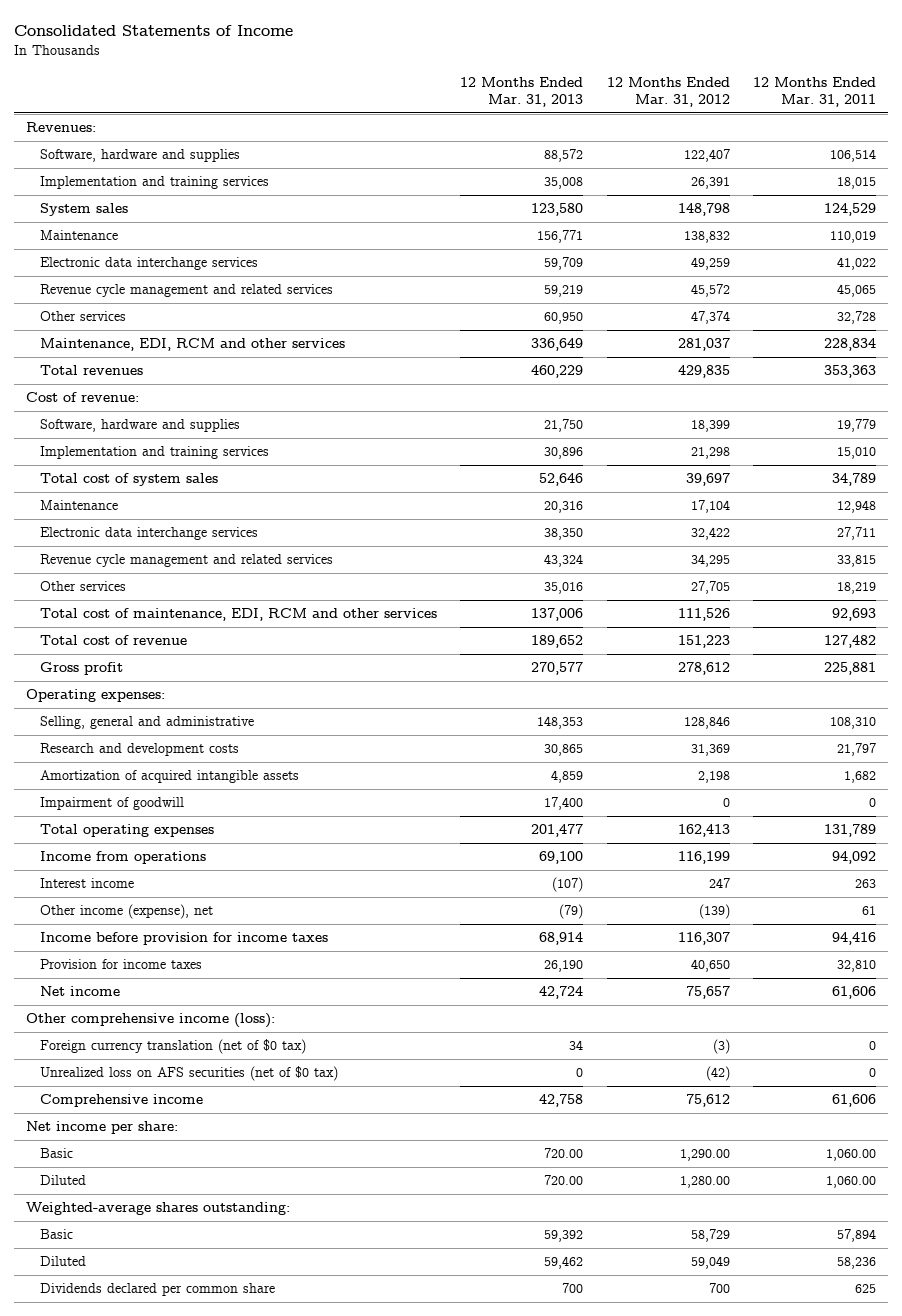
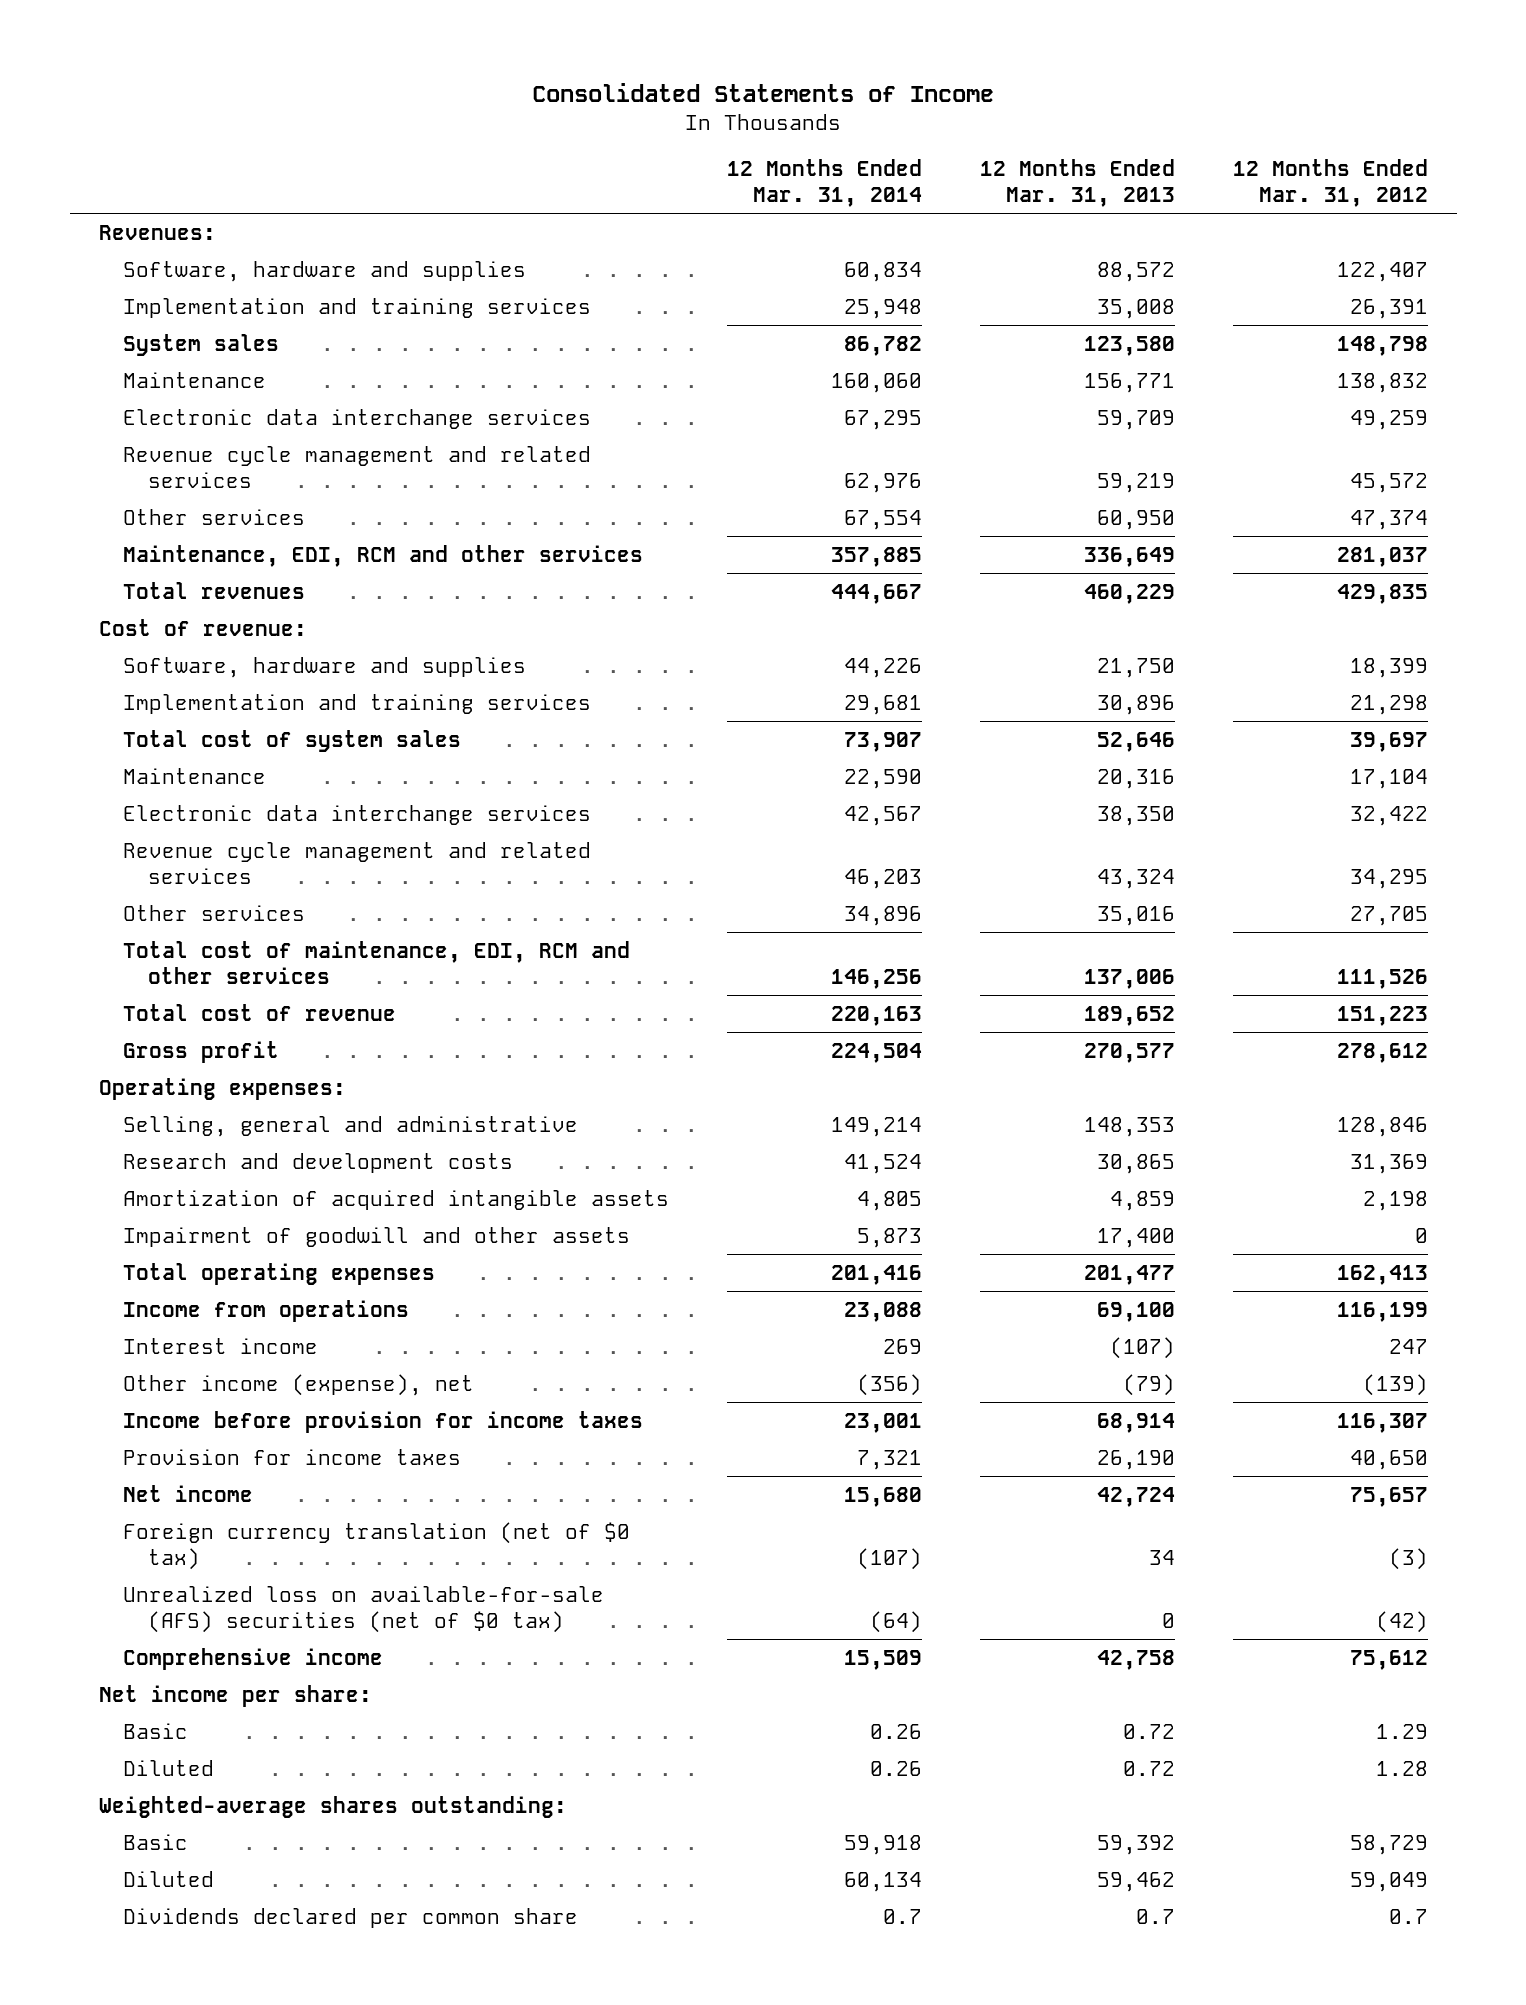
[753,77,877,108] 12 Months Ended Mar. 31, 2011 -> none
none -> [726,158,922,208] 12 Months Ended Mar. 31, 2014
[39,797,184,811] Impairment of goodwill -> [123,1226,631,1247] Impairment of goodwill and other assets
[25,1013,275,1029] Other comprehensive income (loss): -> none
[39,1066,338,1082] Unrealized loss on AFS securities (net of $0 tax) -> [123,1585,605,1634] Unrealized loss on available-for-sale (AFS) securities (net of $0 tax)
[544,1148,584,1159] 720.00 -> [1122,1723,1175,1739] 0.72
[679,1149,730,1162] 1,290.00 -> [1375,1723,1428,1739] 1.29
[544,1175,584,1186] 720.00 -> [1122,1760,1175,1776] 0.72
[679,1176,730,1189] 1,280.00 -> [1375,1760,1428,1776] 1.28
[562,1283,584,1294] 700 -> [1135,1908,1175,1924] 0.7
[708,1283,730,1294] 700 -> [1388,1908,1428,1924] 0.7

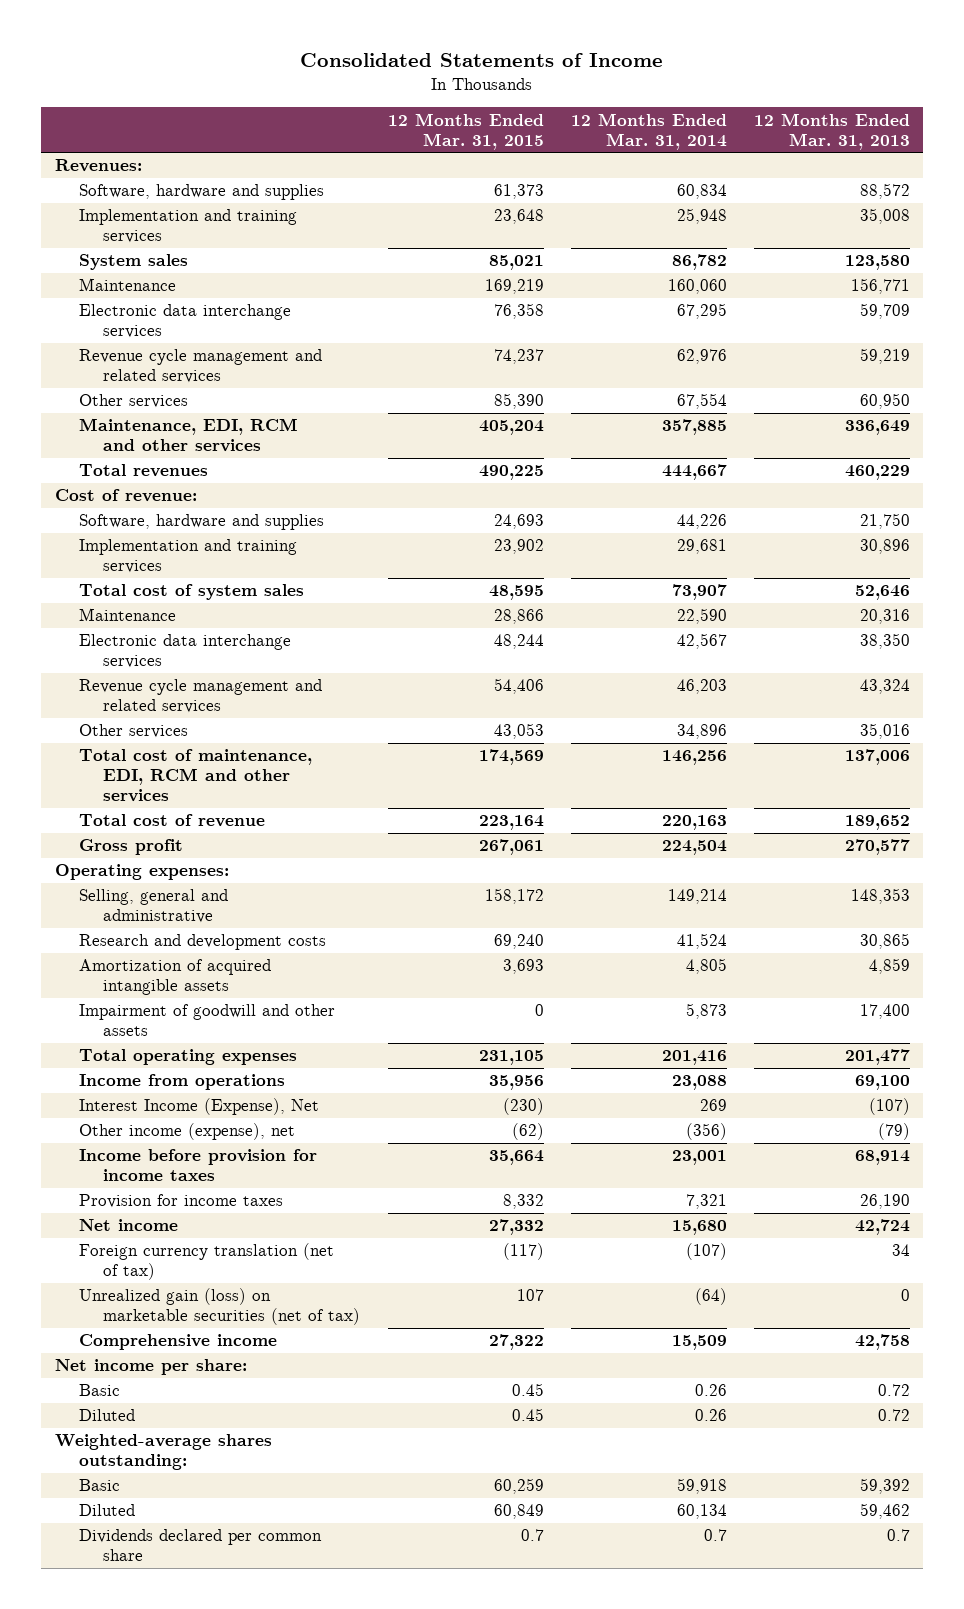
[1232,158,1428,208] 12 Months Ended Mar. 31, 2012 -> none
none -> [387,112,544,150] 12 Months Ended Mar. 31, 2015
[123,1337,319,1354] Interest income -> [79,1098,320,1116] Interest Income (Expense), Net
[123,1521,631,1571] Foreign currency translation (net of $0 tax) -> [79,1243,335,1281] Foreign currency translation (net of tax)
[123,1585,605,1634] Unrealized loss on available-for-sale (AFS) securities (net of $0 tax) -> [79,1288,361,1326] Unrealized gain (loss) on marketable securities (net of tax)

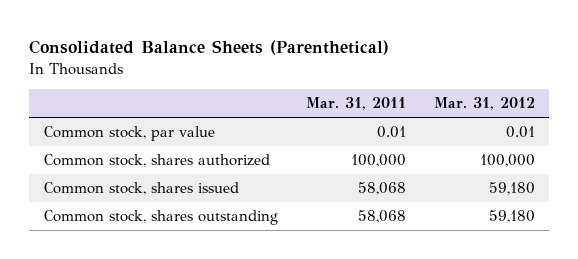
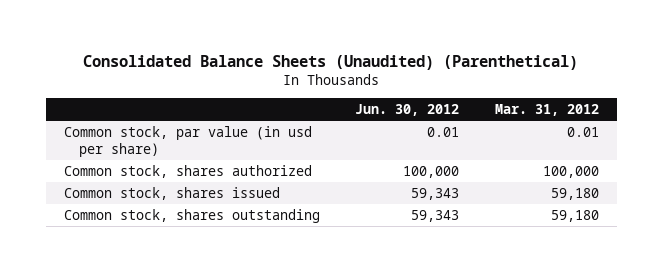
[29,40,390,56] Consolidated Balance Sheets (Parenthetical) -> [83,55,579,71] Consolidated Balance Sheets (Unaudited) (Parenthetical)
[305,97,406,111] Mar. 31, 2011 -> none
none -> [355,104,460,117] Jun. 30, 2012
[43,126,215,142] Common stock, par value -> [64,125,313,157] Common stock, par value (in usd per share)

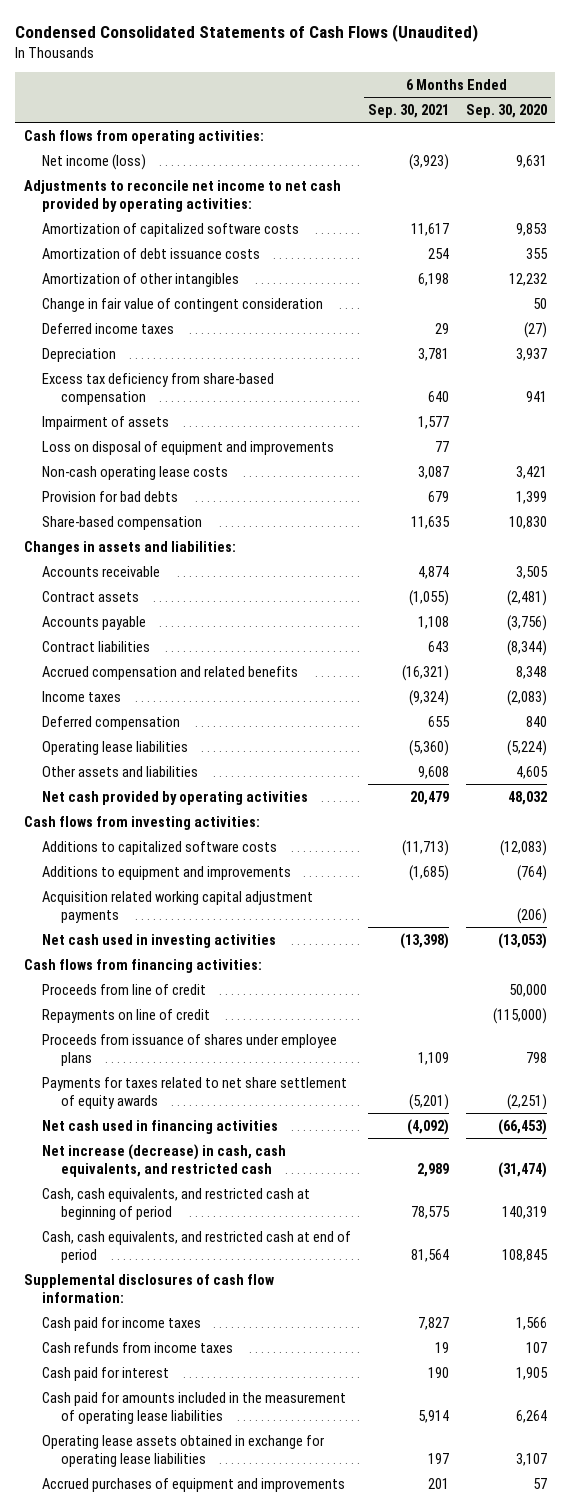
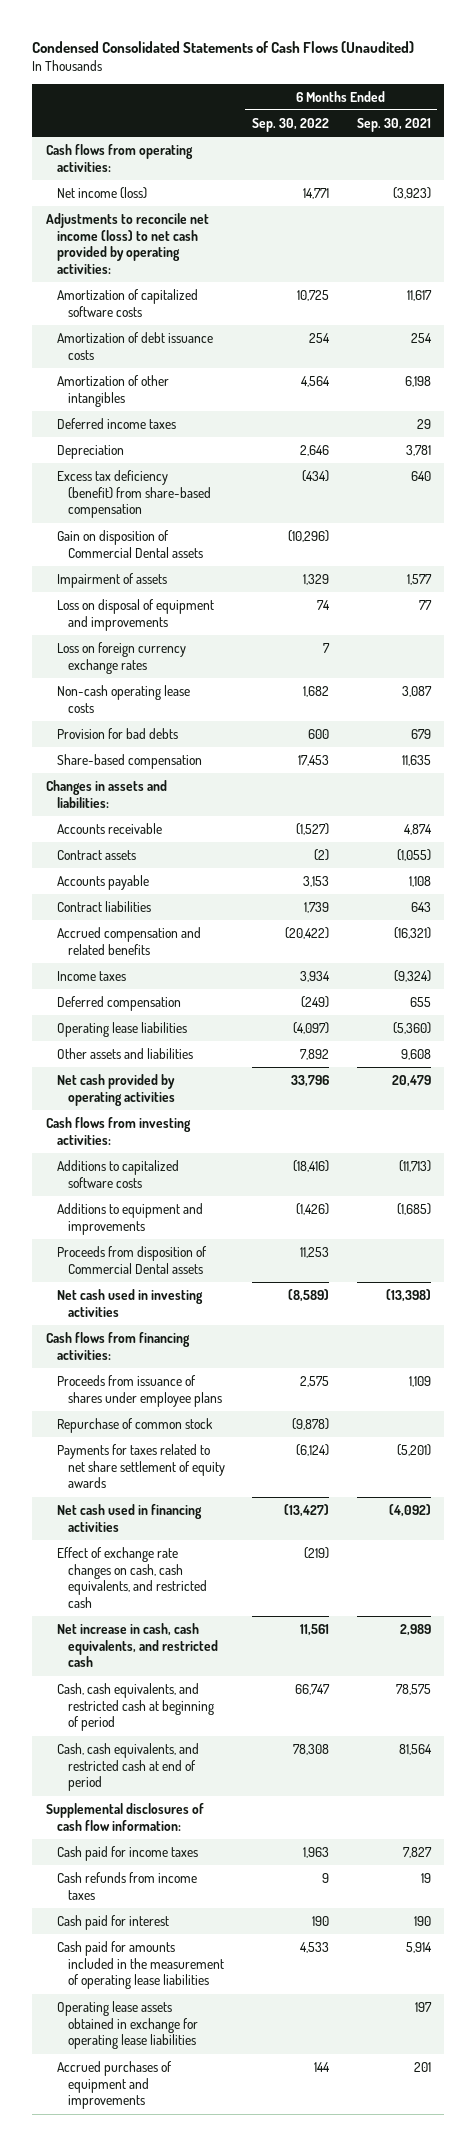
[465,104,547,119] Sep. 30, 2020 -> none
none -> [252,117,330,132] Sep. 30, 2022
[23,179,341,212] Adjustments to reconcile net income to net cash provided by operating activities: -> [45,212,209,275] Adjustments to reconcile net income (loss) to net cash provided by operating activities:
[42,297,324,312] Change in fair value of contingent consideration -> none
[42,372,275,405] Excess tax deficiency from share-based compensation -> [56,469,211,519] Excess tax deficiency (benefit) from share-based compensation
none -> [56,529,203,558] Gain on disposition of Commercial Dental assets
none -> [56,641,186,674] Loss on foreign currency exchange rates
[42,890,314,923] Acquisition related working capital adjustment payments -> none
none -> [56,1245,207,1274] Proceeds from disposition of Commercial Dental assets
[42,983,207,995] Proceeds from line of credit -> none
[42,1008,211,1023] Repayments on line of credit -> none
none -> [56,1417,213,1433] Repurchase of common stock
none -> [56,1546,207,1609] Effect of exchange rate changes on cash, cash equivalents, and restricted cash
[42,1143,287,1177] Net increase (decrease) in cash, cash equivalents, and restricted cash -> [56,1622,218,1668] Net increase in cash, cash equivalents, and restricted cash

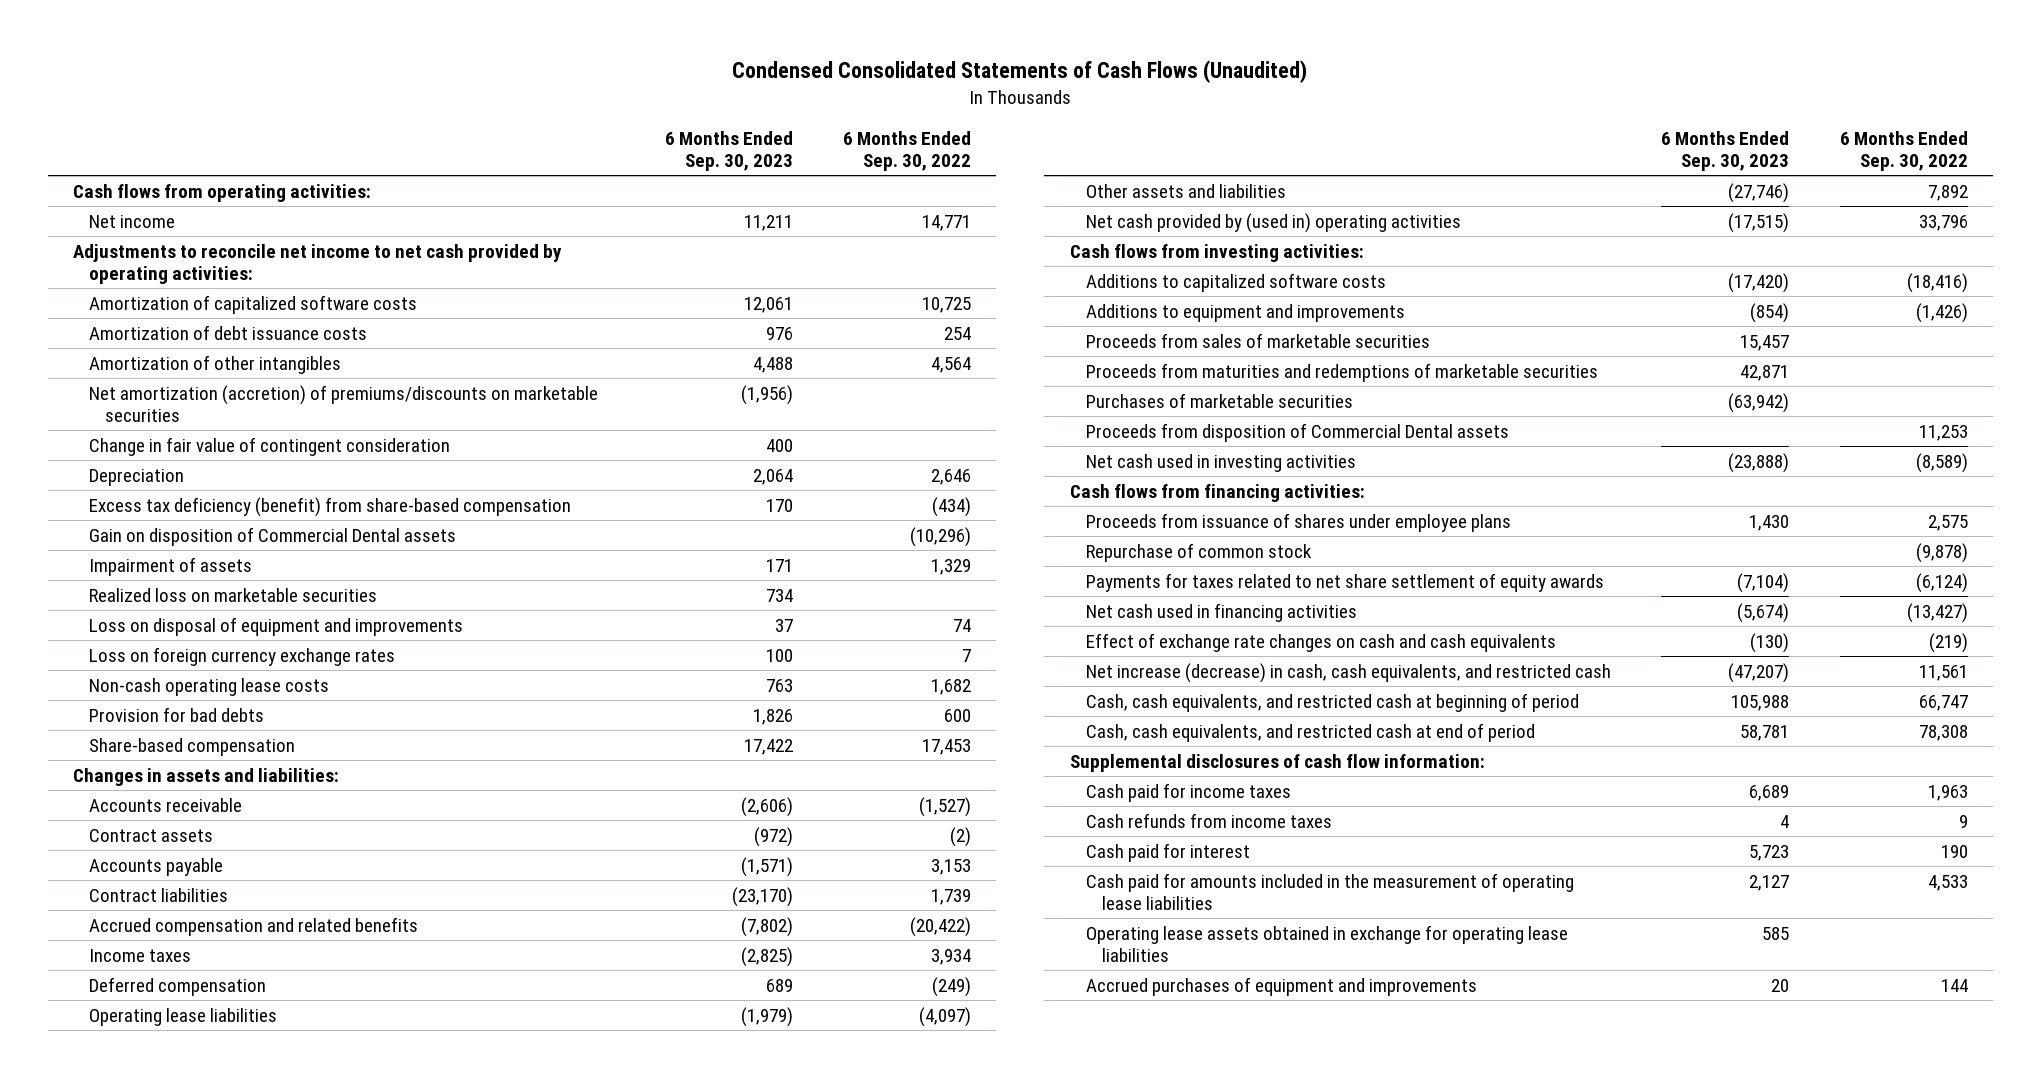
[356,117,431,132] Sep. 30, 2021 -> none
none -> [664,130,793,172] 6 Months Ended Sep. 30, 2023
[56,186,147,199] Net income (loss) -> [89,214,176,228] Net income
[45,212,209,275] Adjustments to reconcile net income (loss) to net cash provided by operating activities: -> [72,243,562,285] Adjustments to reconcile net income to net cash provided by operating activities:
[56,417,176,429] Deferred income taxes -> none
none -> [89,384,599,423] Net amortization (accretion) of premiums/discounts on marketable securities
none -> [89,436,451,456] Change in fair value of contingent consideration
none -> [89,587,378,602] Realized loss on marketable securities
[56,1073,175,1106] Net cash provided by operating activities -> [1085,212,1461,233] Net cash provided by (used in) operating activities
none -> [1085,332,1430,348] Proceeds from sales of marketable securities
none -> [1085,362,1598,382] Proceeds from maturities and redemptions of marketable securities
none -> [1085,392,1353,408] Purchases of marketable securities
[56,1546,207,1609] Effect of exchange rate changes on cash, cash equivalents, and restricted cash -> [1085,632,1556,652] Effect of exchange rate changes on cash and cash equivalents
[56,1622,218,1668] Net increase in cash, cash equivalents, and restricted cash -> [1085,662,1611,683] Net increase (decrease) in cash, cash equivalents, and restricted cash

